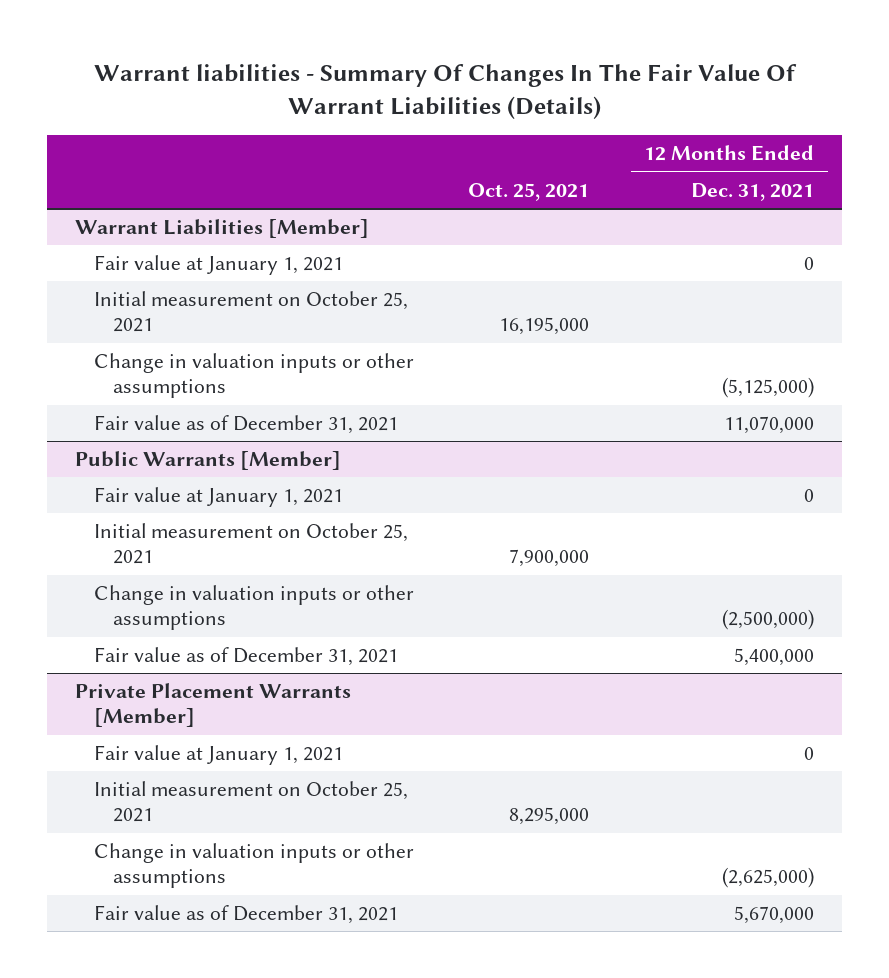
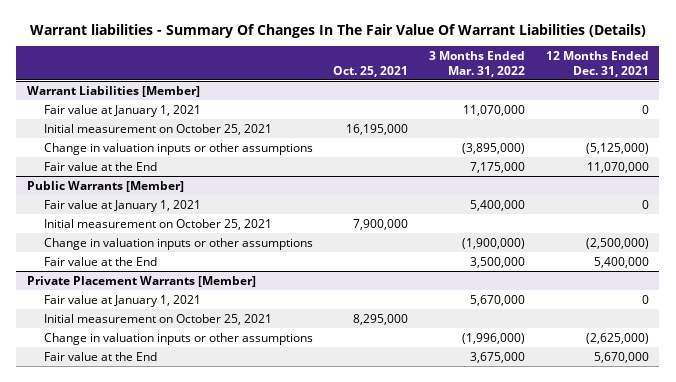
none -> [429,50,526,77] 3 Months Ended Mar. 31, 2022
[93,415,398,435] Fair value as of December 31, 2021 -> [43,161,157,171] Fair value at the End
[93,647,398,667] Fair value as of December 31, 2021 -> [43,256,157,266] Fair value at the End
[93,905,398,925] Fair value as of December 31, 2021 -> [43,351,157,361] Fair value at the End

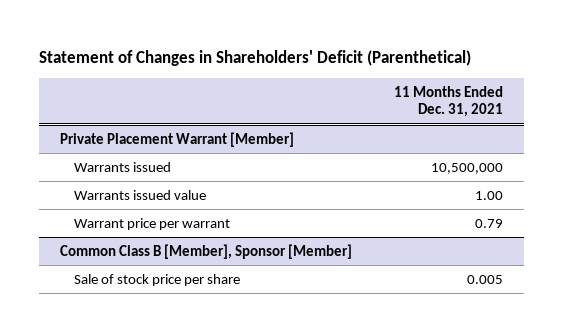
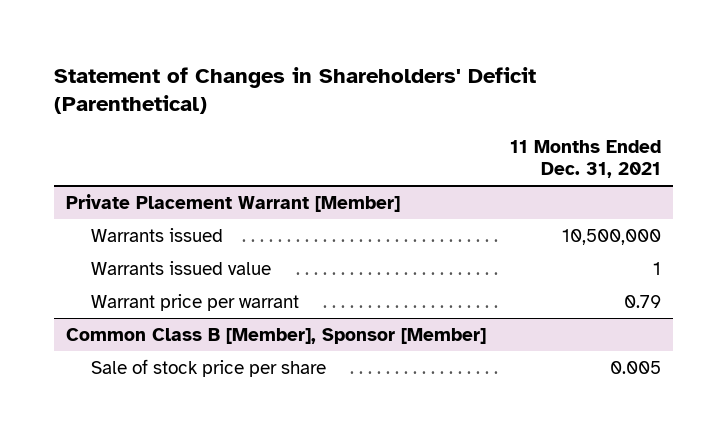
[475,191,504,201] 1.00 -> [652,261,661,275] 1

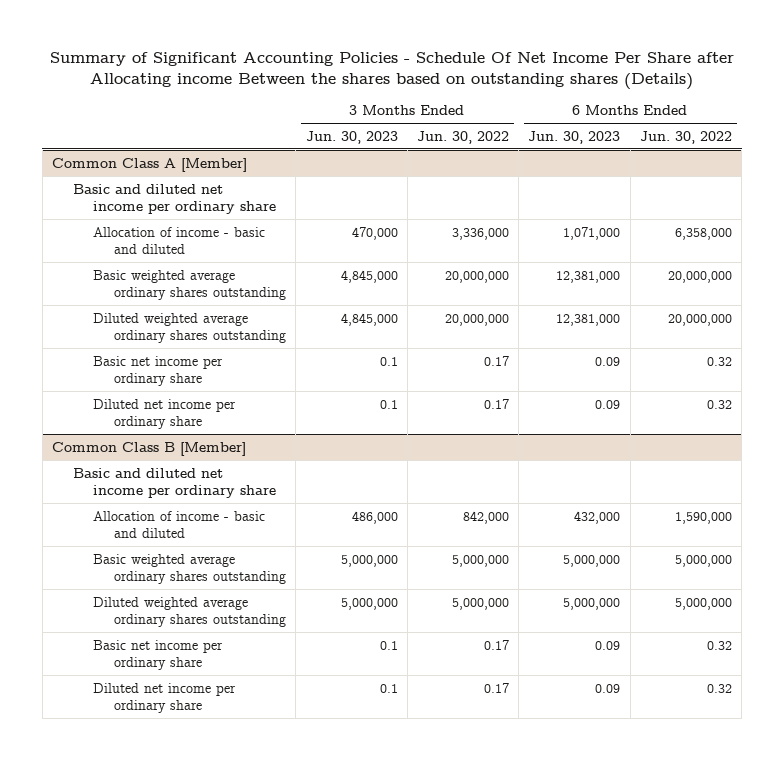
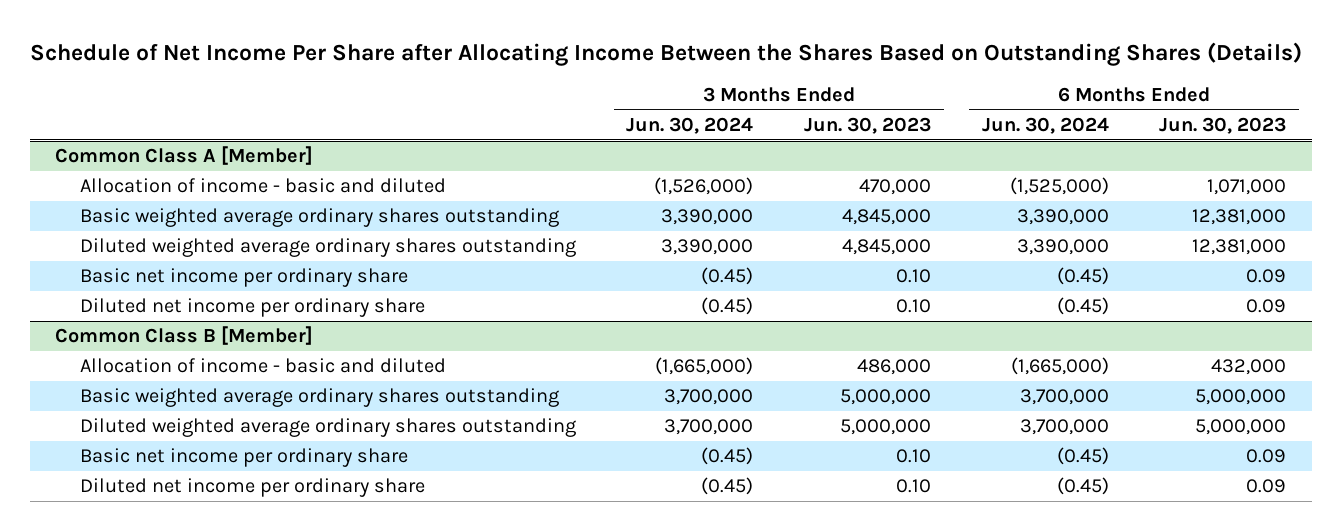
[49,52,734,90] Summary of Significant Accounting Policies - Schedule Of Net Income Per Share after Allocating income Between the shares based on outstanding shares (Details) -> [29,42,1302,67] Schedule of Net Income Per Share after Allocating Income Between the Shares Based on Outstanding Shares (Details)
[417,130,510,144] Jun. 30, 2022 -> none
[639,130,732,144] Jun. 30, 2022 -> none
none -> [626,117,754,135] Jun. 30, 2024
none -> [981,117,1109,135] Jun. 30, 2024
[72,183,277,214] Basic and diluted net income per ordinary share -> none
[379,356,398,366] 0.1 -> [895,269,931,284] 0.10
[379,399,398,409] 0.1 -> [895,299,931,314] 0.10
[72,467,277,498] Basic and diluted net income per ordinary share -> none
[379,640,398,650] 0.1 -> [895,449,931,464] 0.10
[379,683,398,693] 0.1 -> [895,479,931,494] 0.10

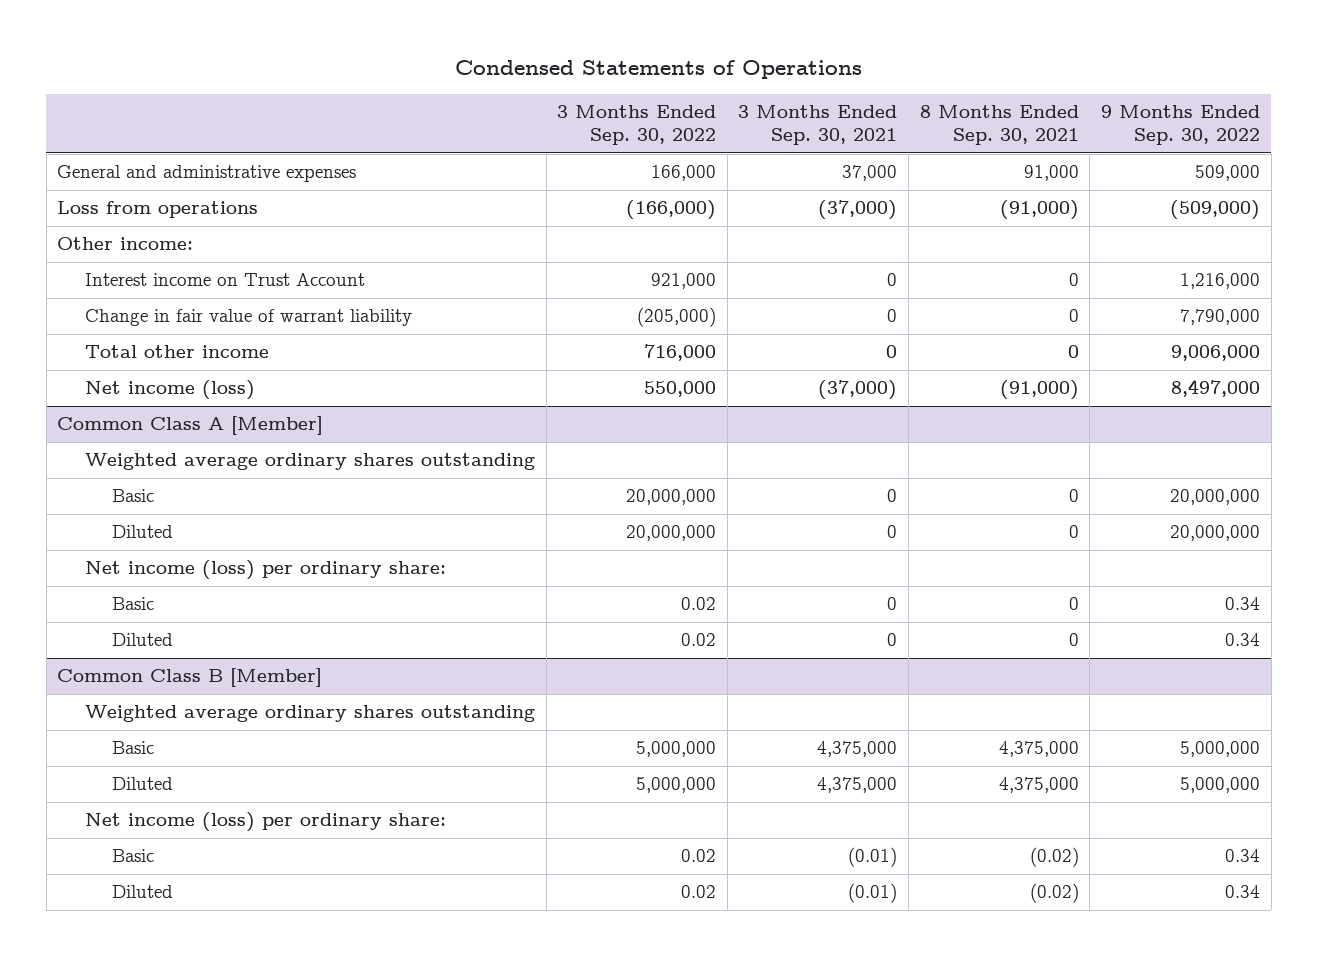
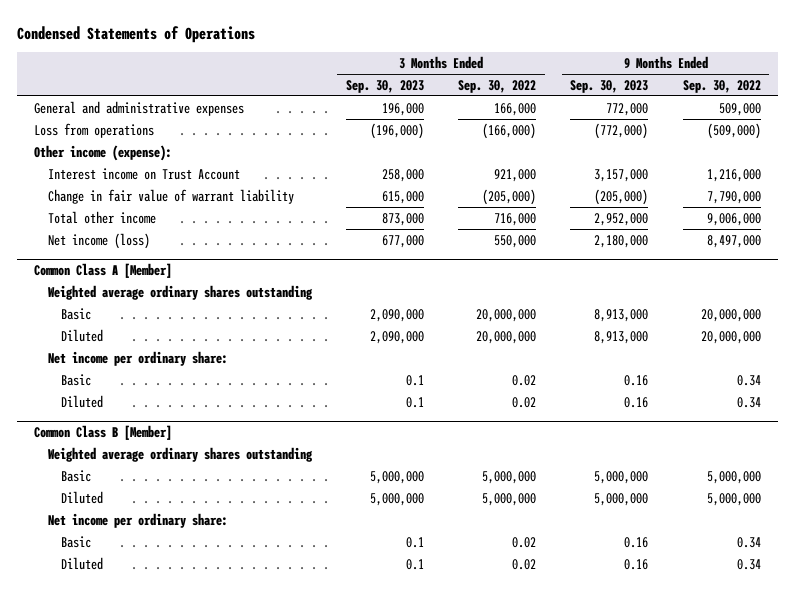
[738,105,898,146] 3 Months Ended Sep. 30, 2021 -> none
[919,105,1079,146] 8 Months Ended Sep. 30, 2021 -> none
none -> [345,79,424,93] Sep. 30, 2023
none -> [570,79,649,93] Sep. 30, 2023
[57,237,194,251] Other income: -> [34,144,173,161] Other income (expense):
[84,560,446,581] Net income (loss) per ordinary share: -> [47,350,228,366] Net income per ordinary share:
[84,812,446,833] Net income (loss) per ordinary share: -> [47,512,228,528] Net income per ordinary share:

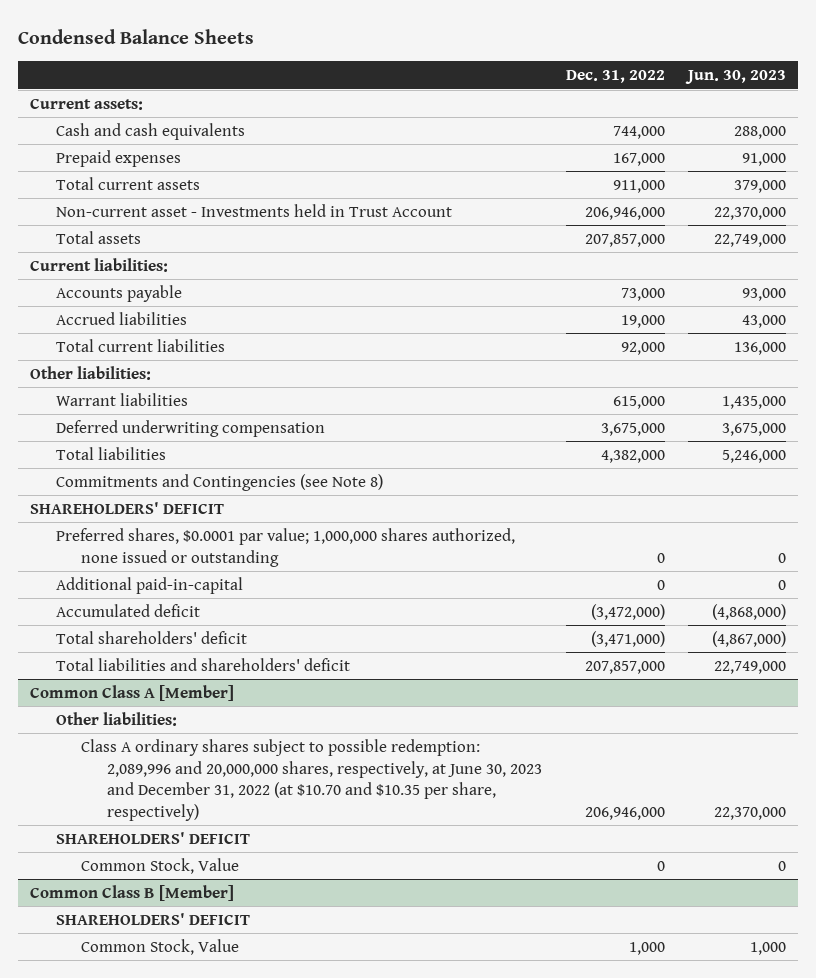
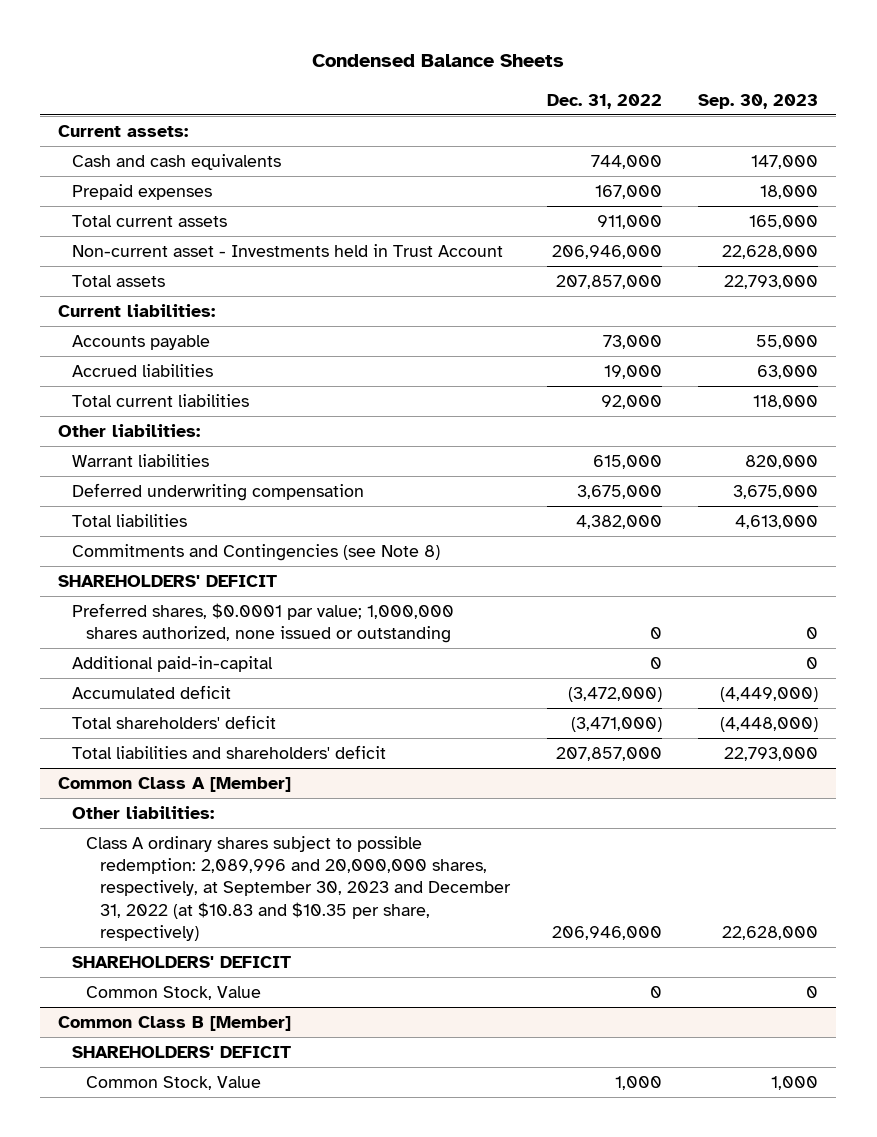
[685,70,787,85] Jun. 30, 2023 -> none
none -> [698,93,819,109] Sep. 30, 2023
[81,738,543,821] Class A ordinary shares subject to possible redemption: 2,089,996 and 20,000,000 shares, respectively, at June 30, 2023 and December 31, 2022 (at $10.70 and $10.35 per share, respectively) -> [86,836,512,941] Class A ordinary shares subject to possible redemption: 2,089,996 and 20,000,000 shares, respectively, at September 30, 2023 and December 31, 2022 (at $10.83 and $10.35 per share, respectively)

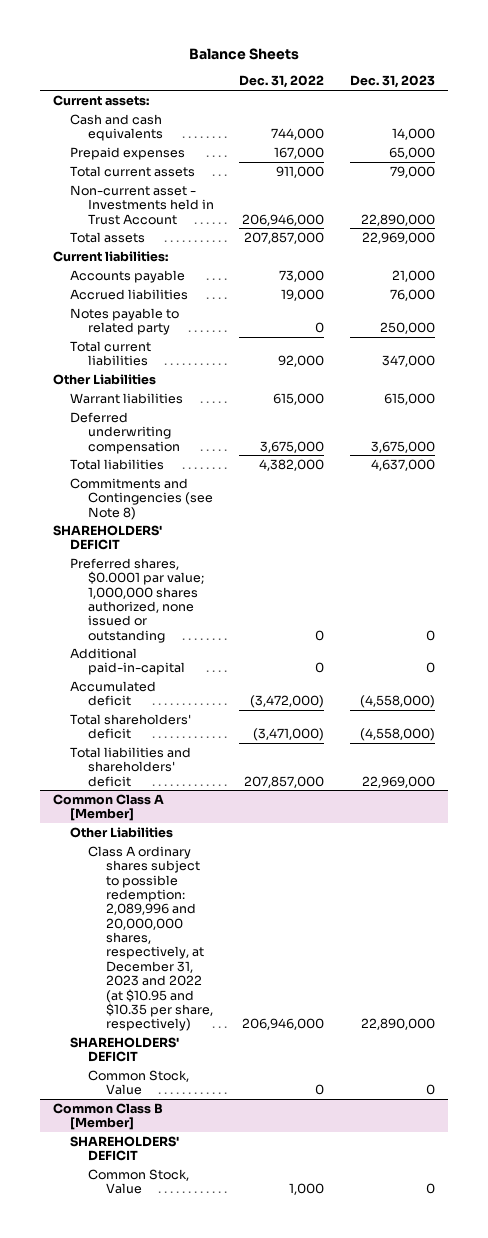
[312,54,565,68] Condensed Balance Sheets -> [188,48,299,61] Balance Sheets
[698,93,819,109] Sep. 30, 2023 -> none
none -> [349,75,435,89] Dec. 31, 2023
none -> [70,307,180,336] Notes payable to related party
[58,424,201,438] Other liabilities: -> [52,373,156,385] Other Liabilities
[72,806,215,820] Other liabilities: -> [70,826,174,838] Other Liabilities
[86,836,512,941] Class A ordinary shares subject to possible redemption: 2,089,996 and 20,000,000 shares, respectively, at September 30, 2023 and December 31, 2022 (at $10.83 and $10.35 per share, respectively) -> [88,845,213,1032] Class A ordinary shares subject to possible redemption: 2,089,996 and 20,000,000 shares, respectively, at December 31, 2023 and 2022 (at $10.95 and $10.35 per share, respectively)

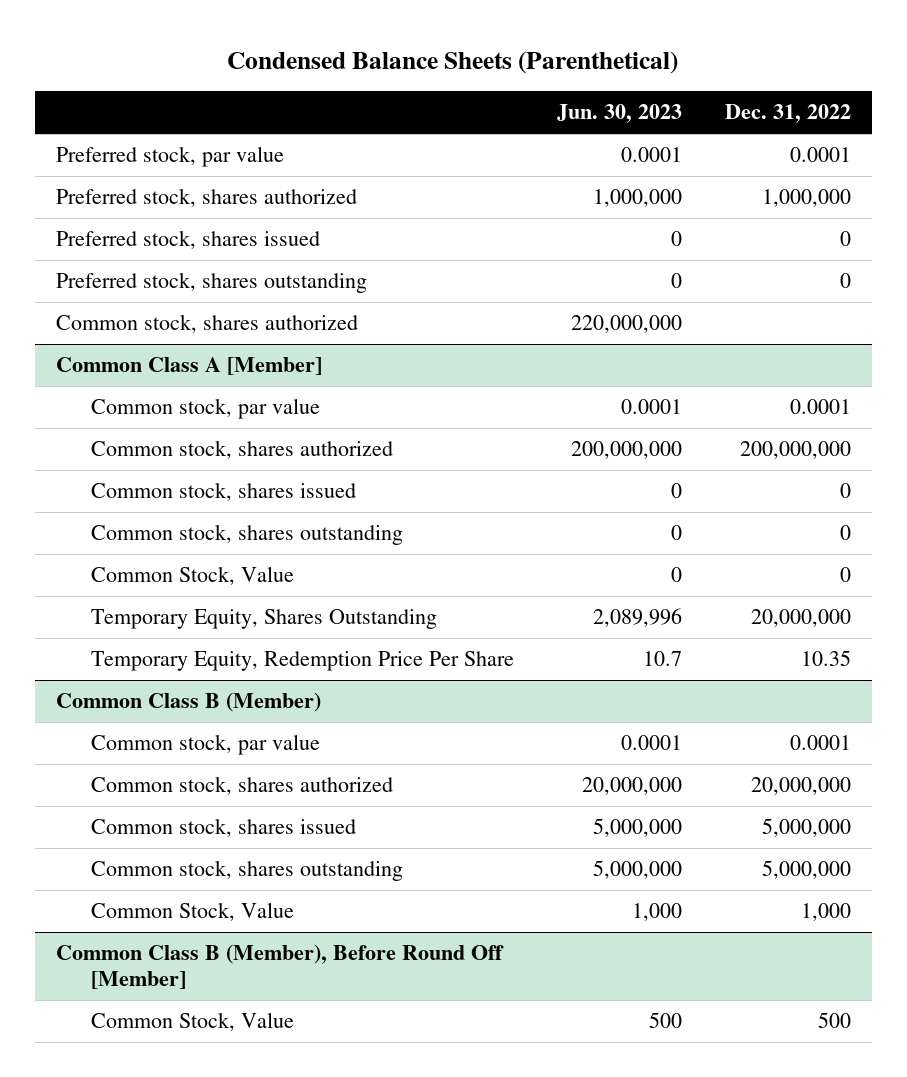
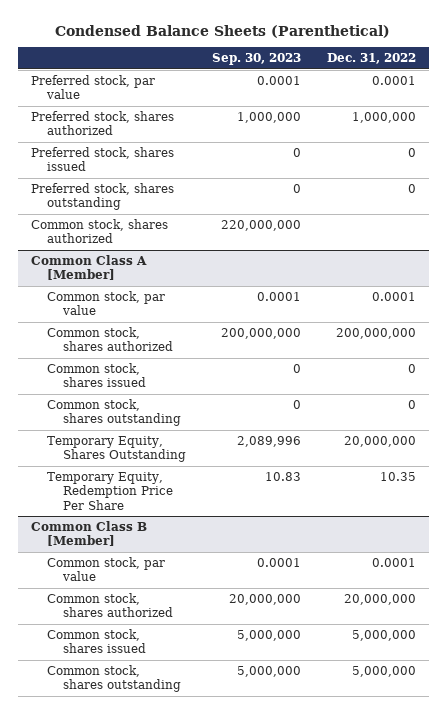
[556,104,682,124] Jun. 30, 2023 -> none
none -> [211,53,301,66] Sep. 30, 2023
[90,566,294,586] Common Stock, Value -> none
[56,692,322,713] Common Class B (Member) -> [30,520,147,547] Common Class B [Member]
[90,902,294,922] Common Stock, Value -> none
[56,944,505,989] Common Class B (Member), Before Round Off [Member] -> none
[90,1012,294,1032] Common Stock, Value -> none

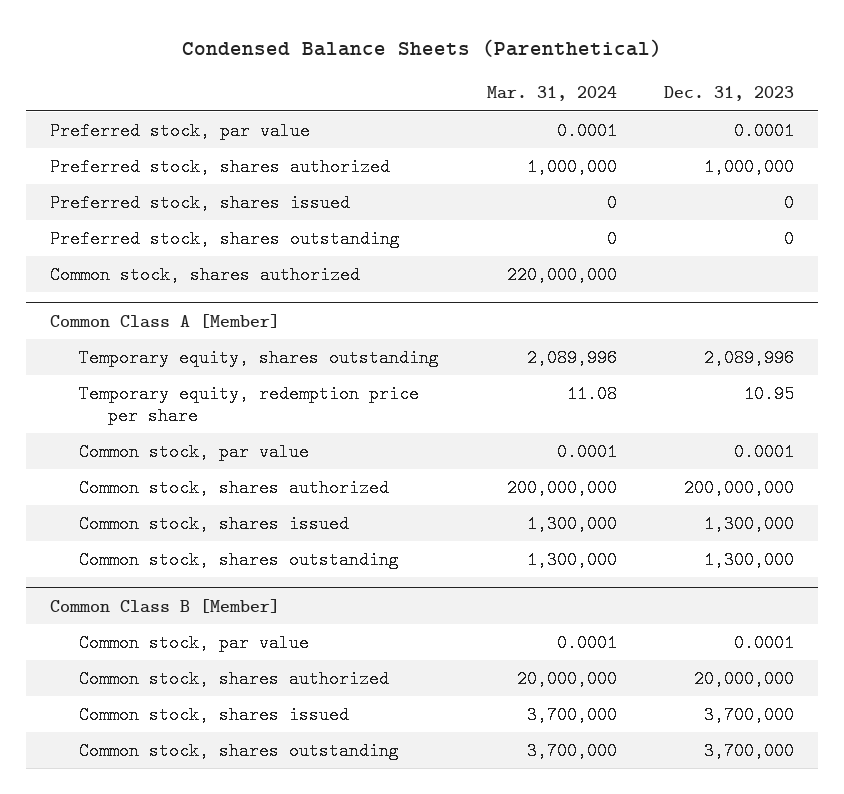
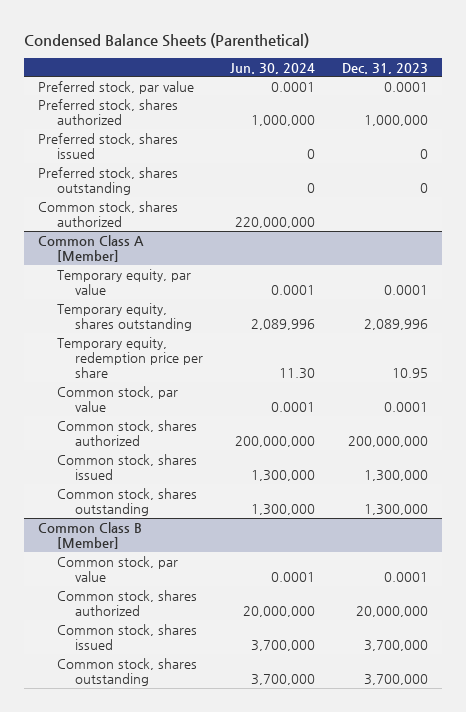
[486,86,617,102] Mar. 31, 2024 -> none
none -> [230,62,316,74] Jun. 30, 2024
none -> [56,268,191,295] Temporary equity, par value

